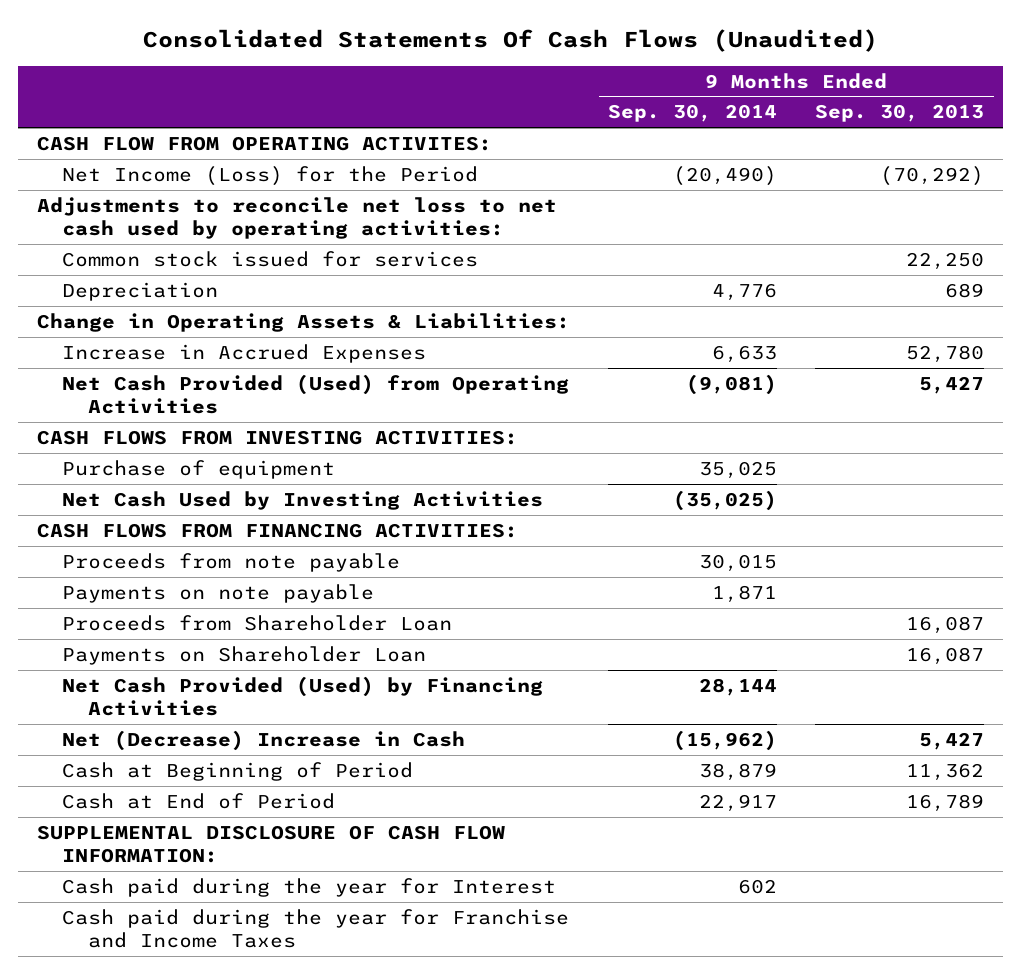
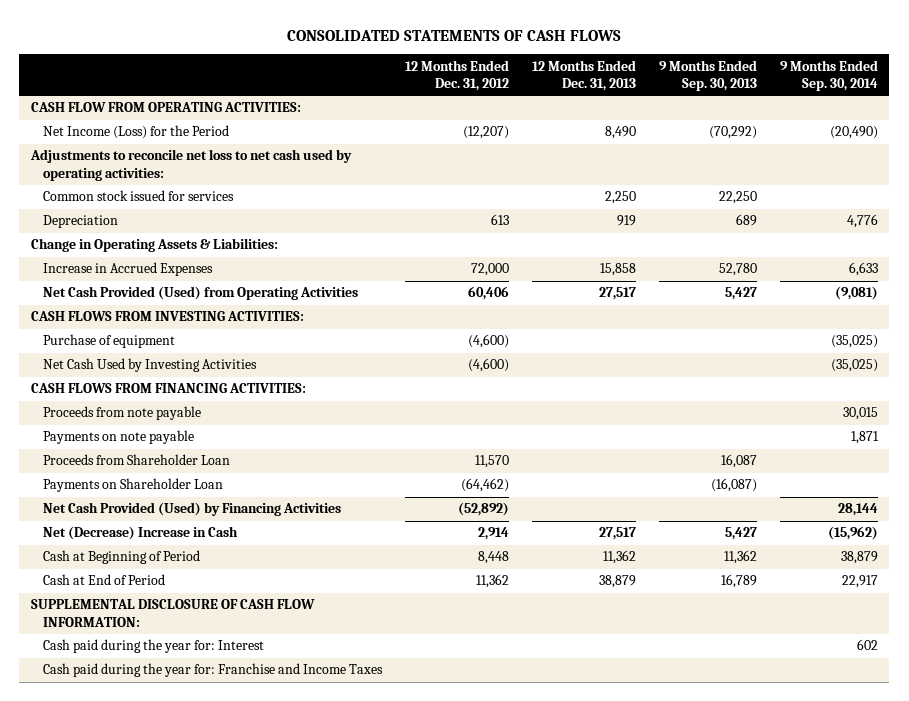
[142,29,878,53] Consolidated Statements Of Cash Flows (Unaudited) -> [287,29,622,41] CONSOLIDATED STATEMENTS OF CASH FLOWS
none -> [404,59,509,92] 12 Months Ended Dec. 31, 2012
none -> [531,59,636,92] 12 Months Ended Dec. 31, 2013
[37,135,493,151] CASH FLOW FROM OPERATING ACTIVITES: -> [30,102,301,113] CASH FLOW FROM OPERATING ACTIVITIES:
[699,460,778,479] 35,025 -> [830,335,878,349] (35,025)
[906,646,985,665] 16,087 -> [710,478,757,493] (16,087)
[62,877,557,897] Cash paid during the year for Interest -> [42,639,264,654] Cash paid during the year for: Interest
[62,908,570,949] Cash paid during the year for Franchise and Income Taxes -> [42,663,383,678] Cash paid during the year for: Franchise and Income Taxes

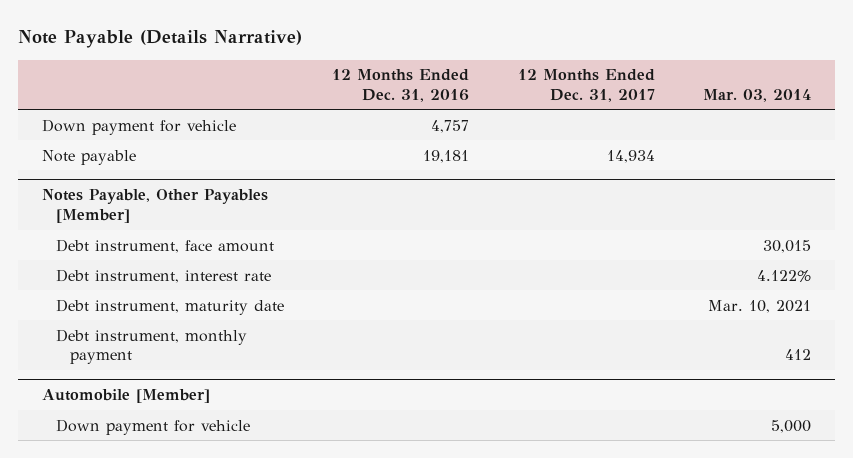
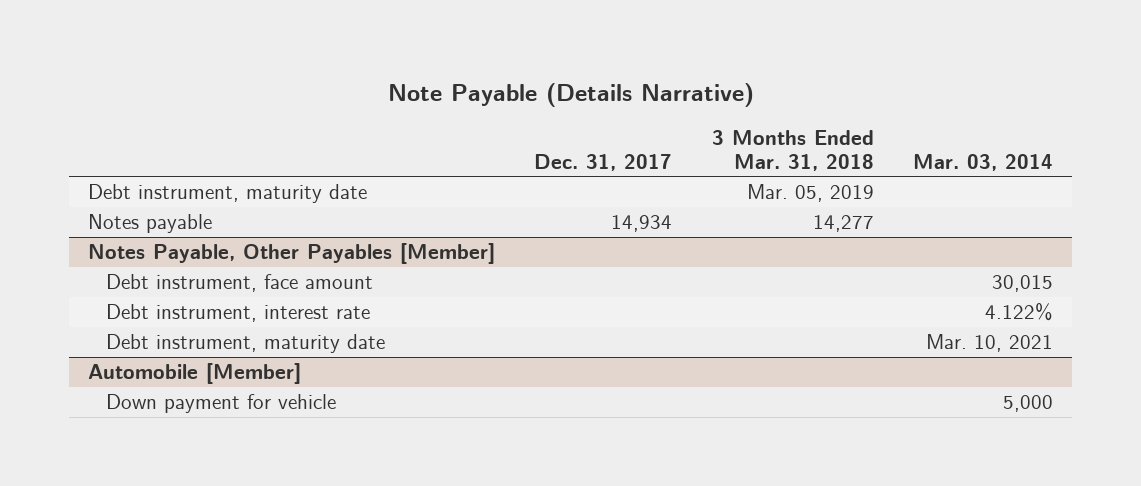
[332,69,470,102] 12 Months Ended Dec. 31, 2016 -> none
[517,69,655,102] 12 Months Ended Dec. 31, 2017 -> none
none -> [534,153,673,171] Dec. 31, 2017
none -> [711,129,874,171] 3 Months Ended Mar. 31, 2018
[42,118,237,135] Down payment for vehicle -> none
none -> [88,184,368,204] Debt instrument, maturity date
[42,149,137,165] Note payable -> [88,214,213,234] Notes payable
[56,328,248,365] Debt instrument, monthly payment -> none

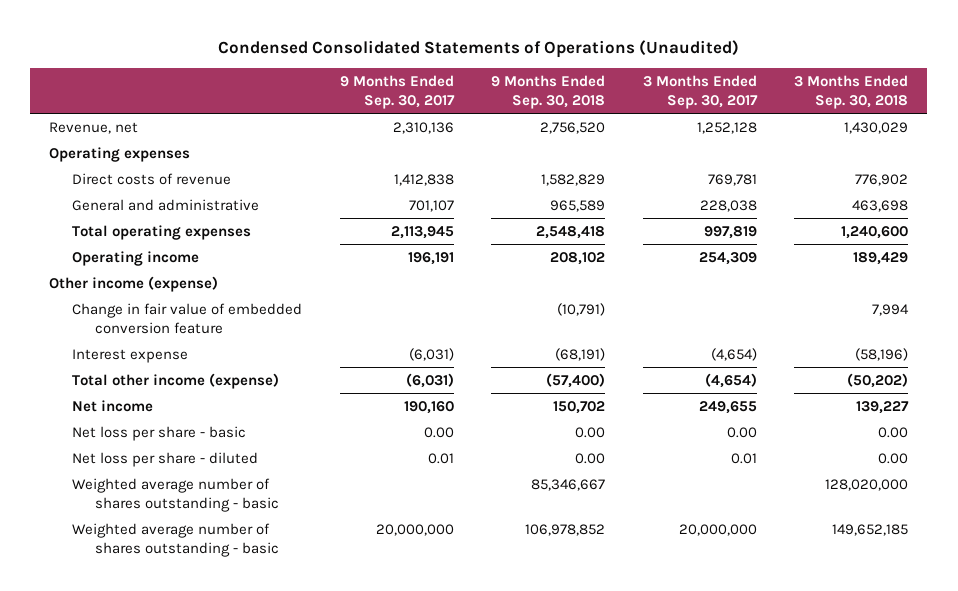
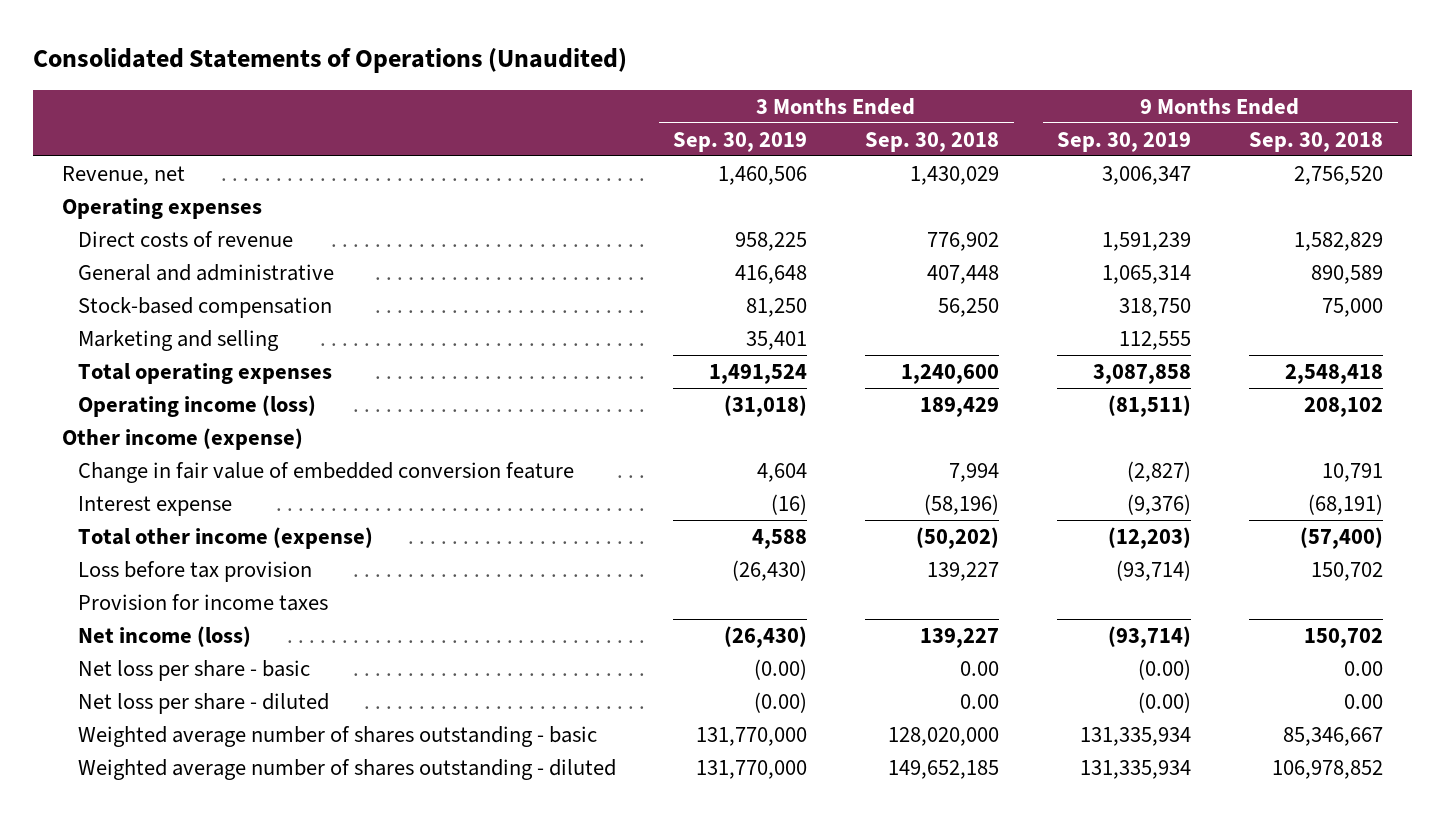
[217,40,739,59] Condensed Consolidated Statements of Operations (Unaudited) -> [32,48,627,74] Consolidated Statements of Operations (Unaudited)
[339,74,455,109] 9 Months Ended Sep. 30, 2017 -> none
[642,74,758,109] 3 Months Ended Sep. 30, 2017 -> none
none -> [673,131,808,152] Sep. 30, 2019
none -> [1057,131,1192,152] Sep. 30, 2019
[550,199,606,212] 965,589 -> [1311,264,1384,284] 890,589
[852,199,909,212] 463,698 -> [927,264,1000,284] 407,448
none -> [77,296,332,318] Stock-based compensation
none -> [77,329,279,351] Marketing and selling
[72,250,200,266] Operating income -> [77,394,316,417] Operating income (loss)
[557,302,606,316] (10,791) -> [1322,462,1384,482] 10,791
none -> [77,560,312,582] Loss before tax provision
none -> [77,593,328,611] Provision for income taxes
[72,399,154,412] Net income -> [77,625,251,647] Net income (loss)
[72,522,280,557] Weighted average number of shares outstanding - basic -> [77,758,616,780] Weighted average number of shares outstanding - diluted

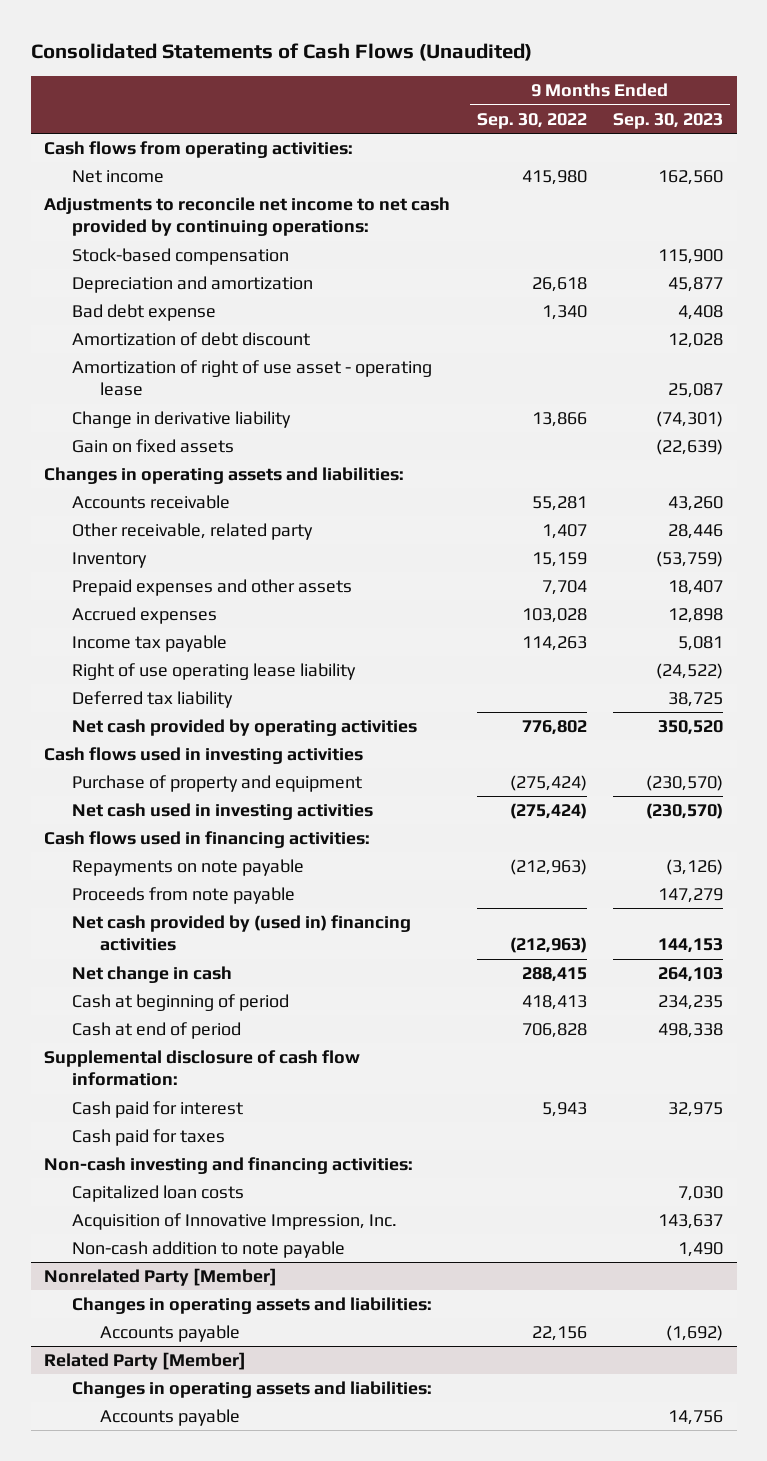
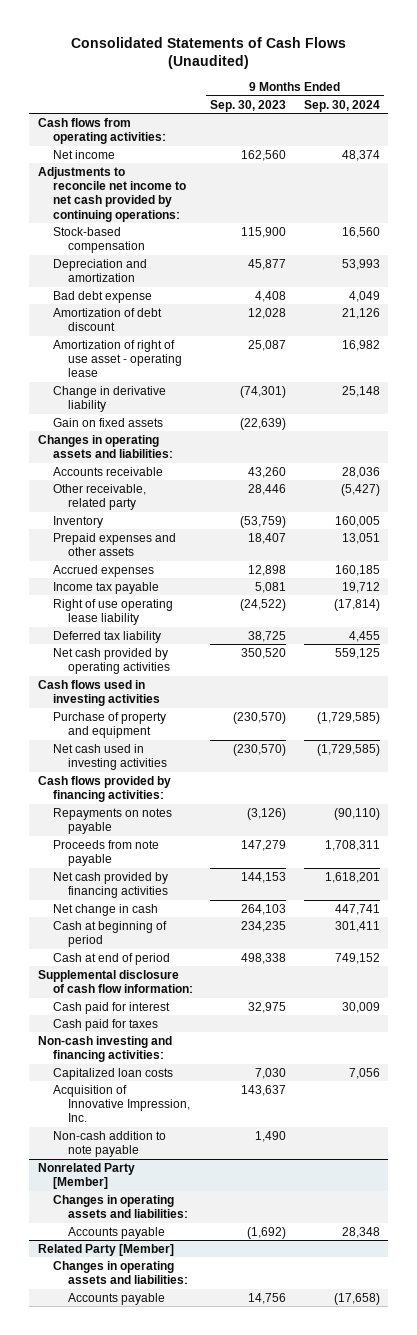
[476,112,587,129] Sep. 30, 2022 -> none
none -> [303,99,380,112] Sep. 30, 2024
[43,831,370,849] Cash flows used in financing activities: -> [37,775,171,803] Cash flows provided by financing activities:
[72,859,305,877] Repayments on note payable -> [52,807,172,835] Repayments on notes payable
[72,915,412,952] Net cash provided by (used in) financing activities -> [52,871,168,899] Net cash provided by financing activities

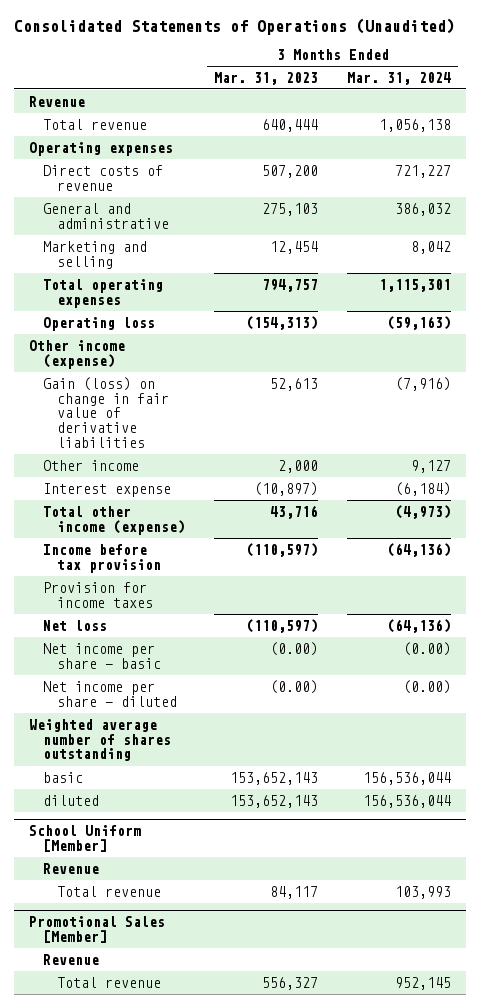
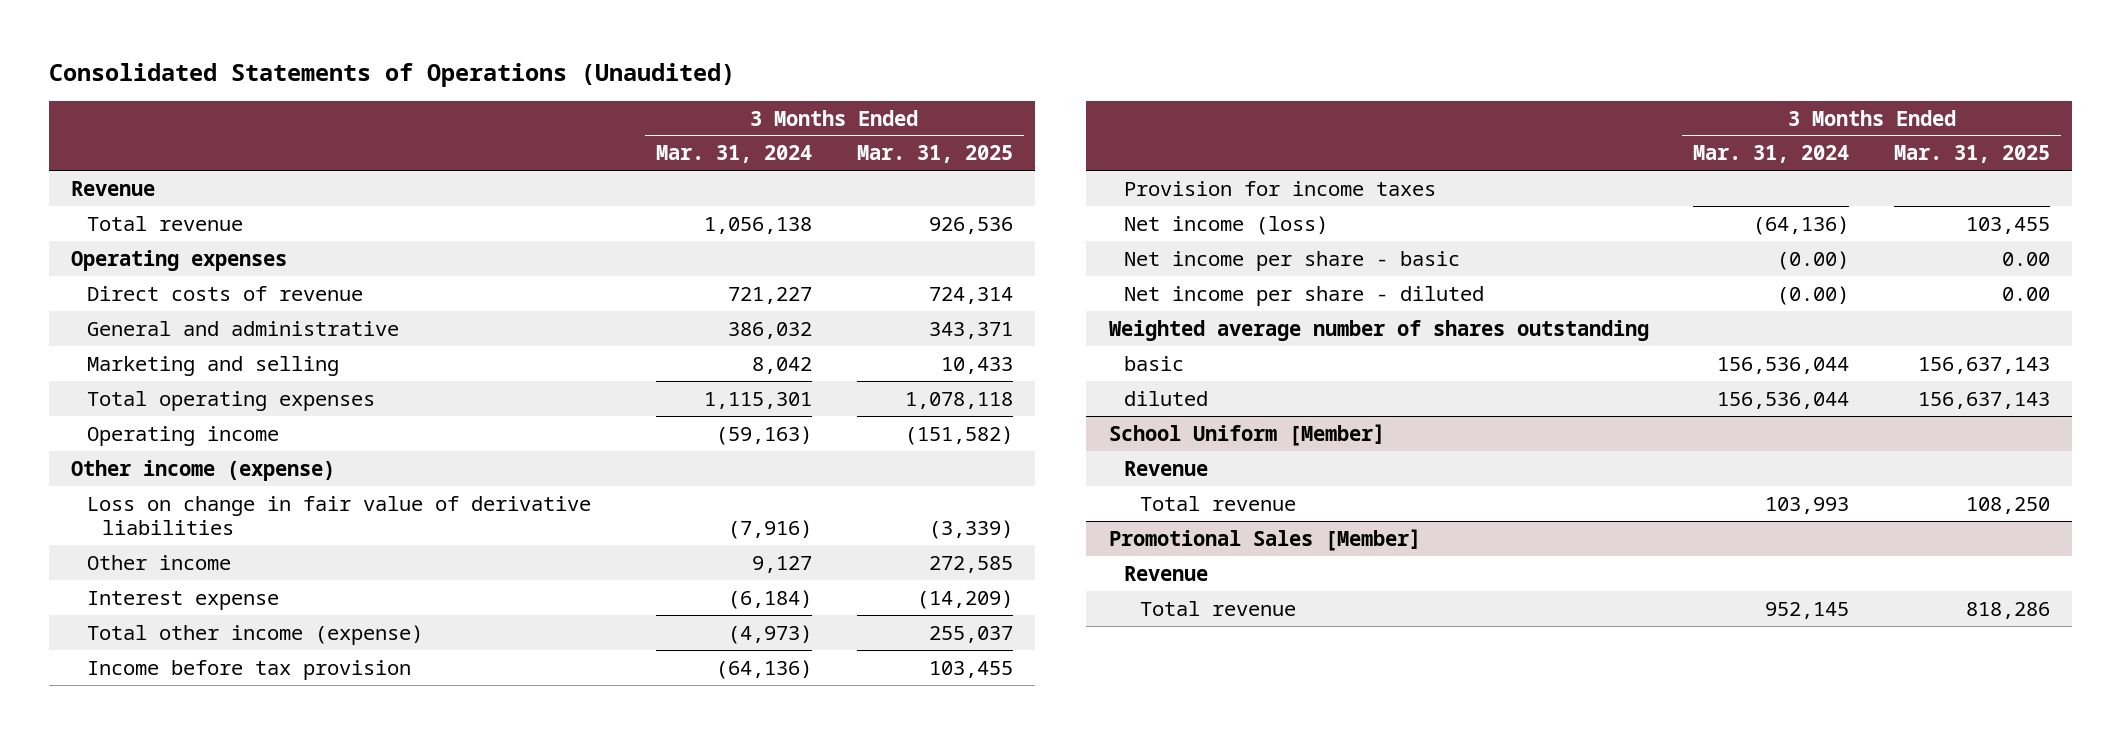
[214,71,319,85] Mar. 31, 2023 -> none
none -> [856,145,1013,164] Mar. 31, 2025
[42,316,155,331] Operating loss -> [86,425,279,446] Operating income
[42,376,170,449] Gain (loss) on change in fair value of derivative liabilities -> [86,495,591,536] Loss on change in fair value of derivative liabilities
[42,619,107,631] Net loss -> [1124,215,1329,235] Net income (loss)

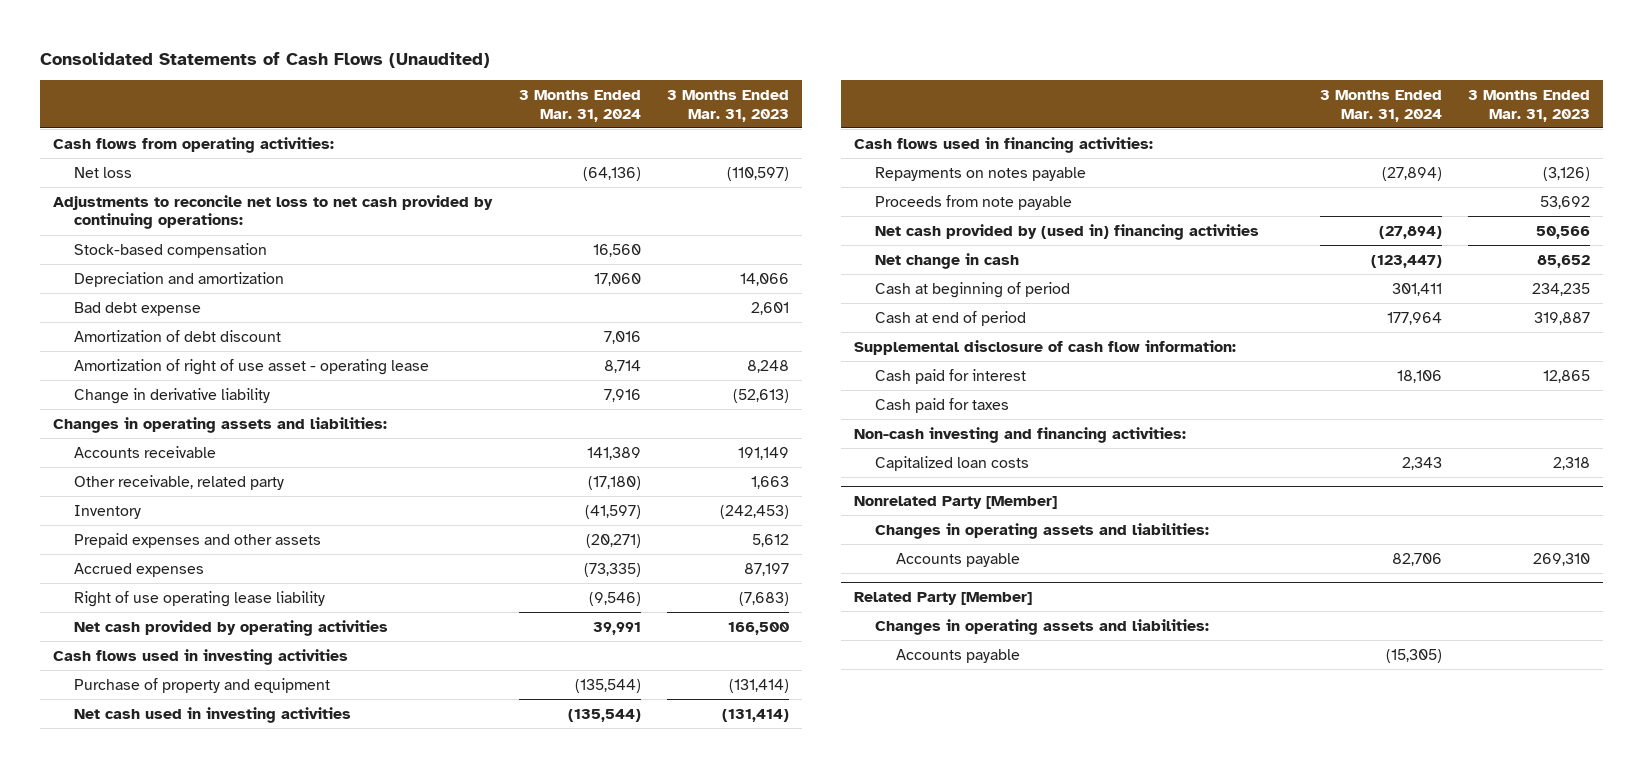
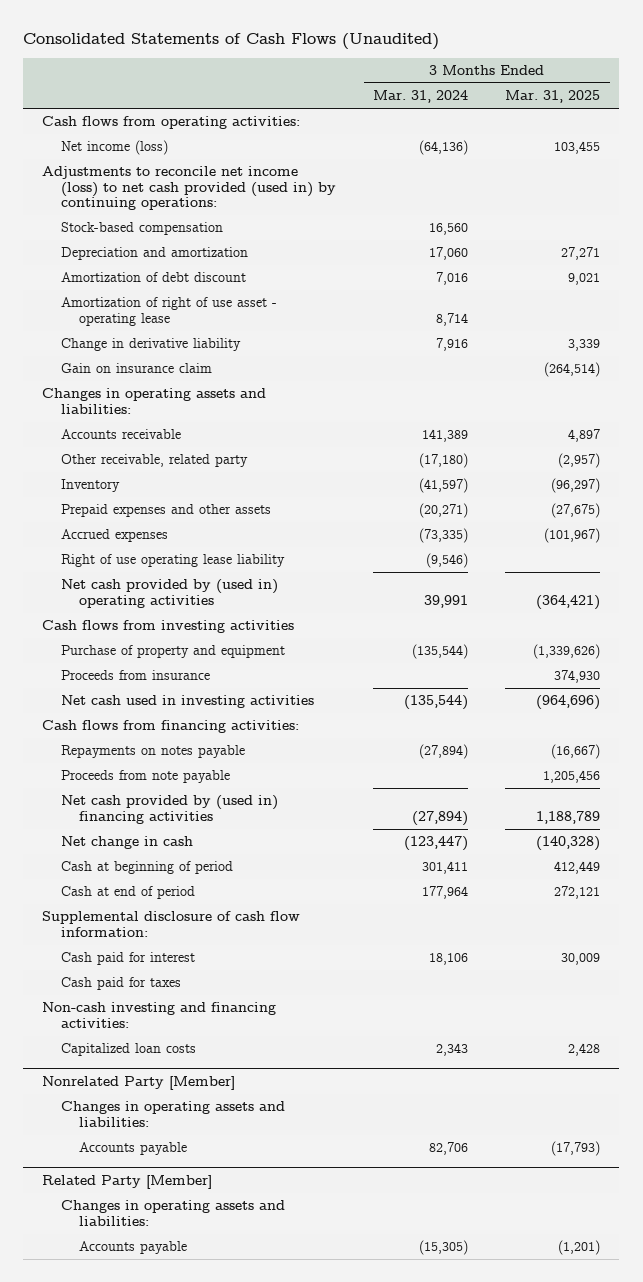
[667,90,790,122] 3 Months Ended Mar. 31, 2023 -> none
none -> [505,90,601,104] Mar. 31, 2025
[74,166,133,178] Net loss -> [60,140,168,156] Net income (loss)
[53,194,494,230] Adjustments to reconcile net loss to net cash provided by continuing operations: -> [42,166,336,211] Adjustments to reconcile net income (loss) to net cash provided (used in) by continuing operations:
[74,301,202,316] Bad debt expense -> none
none -> [60,363,212,374] Gain on insurance claim
[74,619,389,636] Net cash provided by operating activities -> [60,579,278,608] Net cash provided by (used in) operating activities
[53,648,349,665] Cash flows used in investing activities -> [42,620,295,634] Cash flows from investing activities
none -> [60,670,210,681] Proceeds from insurance
[854,136,1154,153] Cash flows used in financing activities: -> [42,720,300,734] Cash flows from financing activities:

